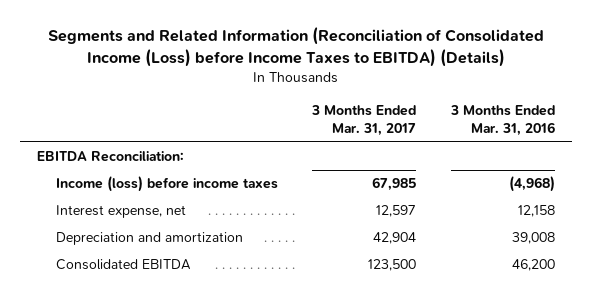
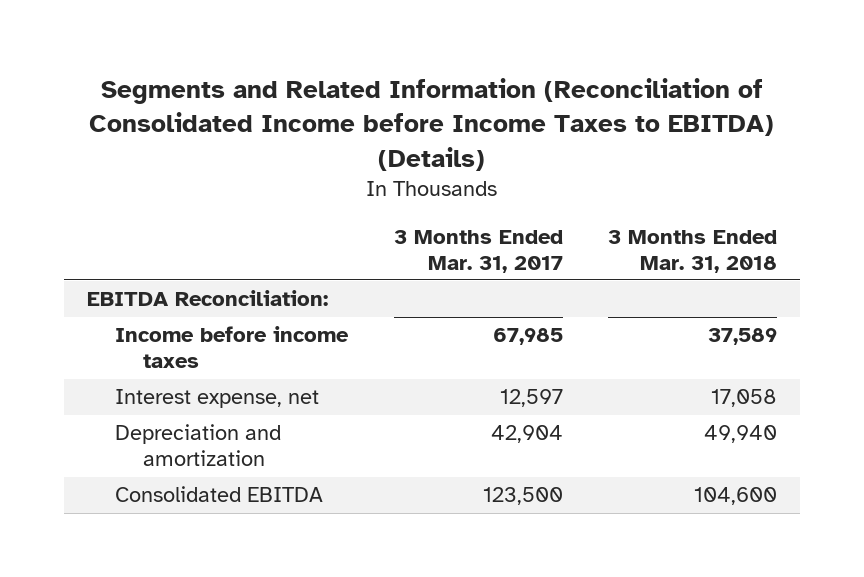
[47,27,544,68] Segments and Related Information (Reconciliation of Consolidated Income (Loss) before Income Taxes to EBITDA) (Details) -> [89,78,775,171] Segments and Related Information (Reconciliation of Consolidated Income before Income Taxes to EBITDA) (Details)
[449,104,555,137] 3 Months Ended Mar. 31, 2016 -> none
none -> [608,229,778,273] 3 Months Ended Mar. 31, 2018
[55,176,278,193] Income (loss) before income taxes -> [115,326,350,369] Income before income taxes

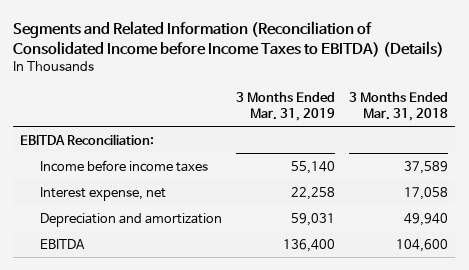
[393,229,563,273] 3 Months Ended Mar. 31, 2017 -> none
none -> [235,92,335,121] 3 Months Ended Mar. 31, 2019
[115,486,324,503] Consolidated EBITDA -> [39,238,85,249] EBITDA

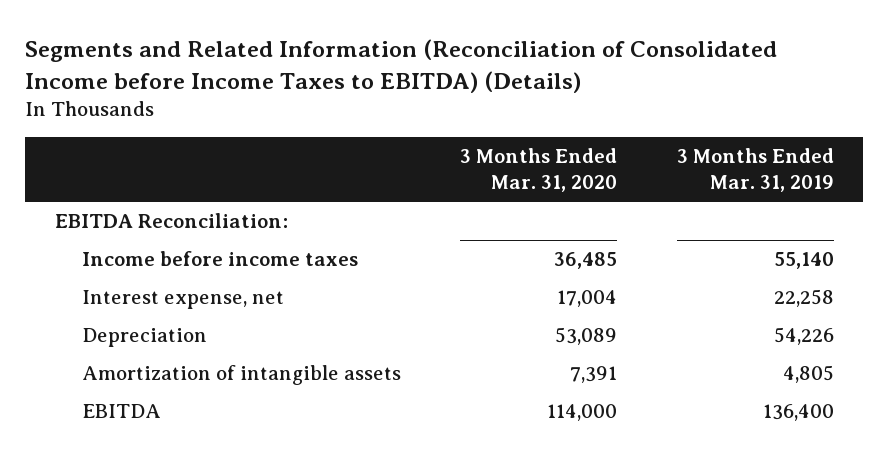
[349,92,449,121] 3 Months Ended Mar. 31, 2018 -> none
none -> [460,148,618,193] 3 Months Ended Mar. 31, 2020
[39,212,222,227] Depreciation and amortization -> none
none -> [82,328,208,348] Depreciation
none -> [82,365,402,386] Amortization of intangible assets

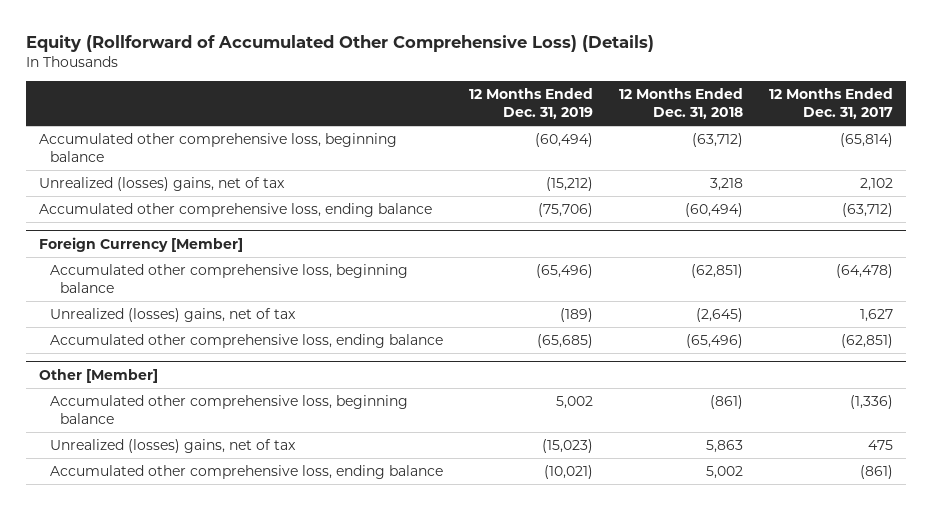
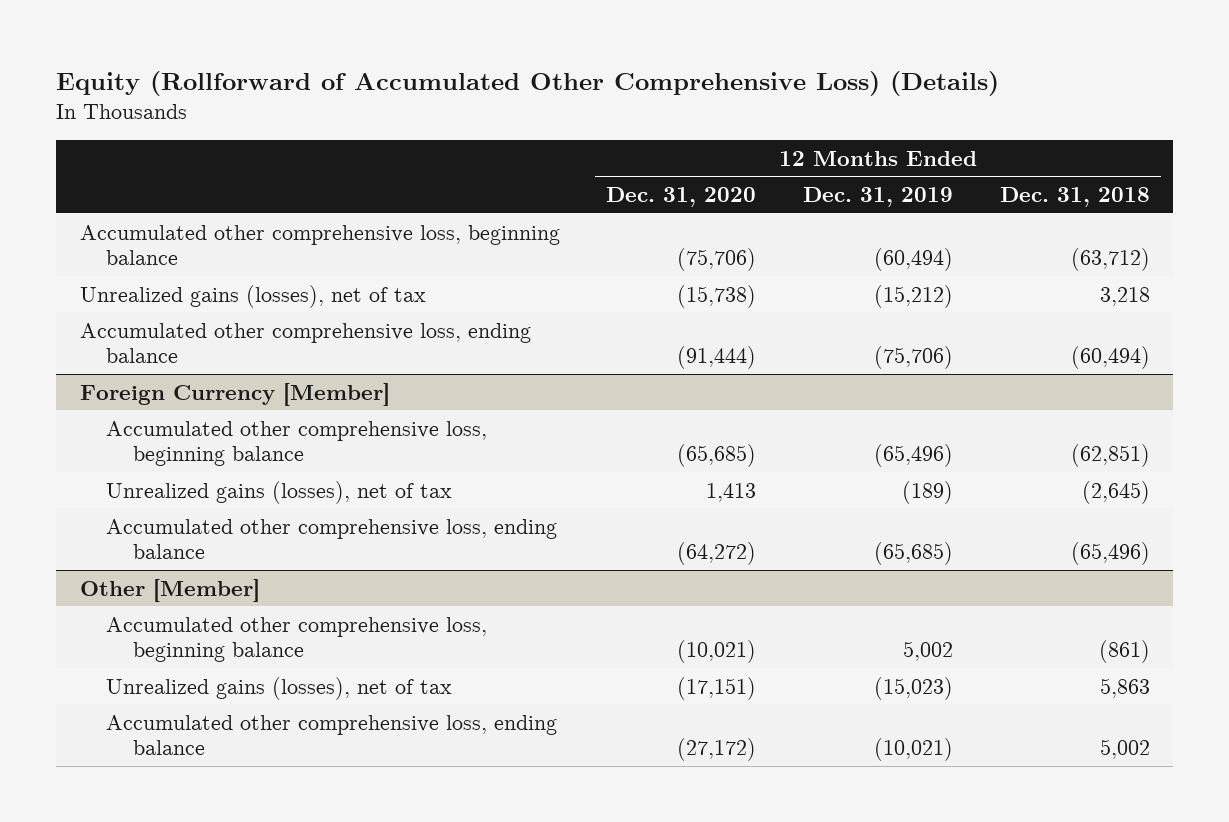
[768,88,893,120] 12 Months Ended Dec. 31, 2017 -> none
none -> [606,187,757,208] Dec. 31, 2020
[38,177,285,192] Unrealized (losses) gains, net of tax -> [79,284,426,308] Unrealized gains (losses), net of tax
[49,308,296,323] Unrealized (losses) gains, net of tax -> [106,480,453,504] Unrealized gains (losses), net of tax
[49,439,296,454] Unrealized (losses) gains, net of tax -> [106,676,453,700] Unrealized gains (losses), net of tax

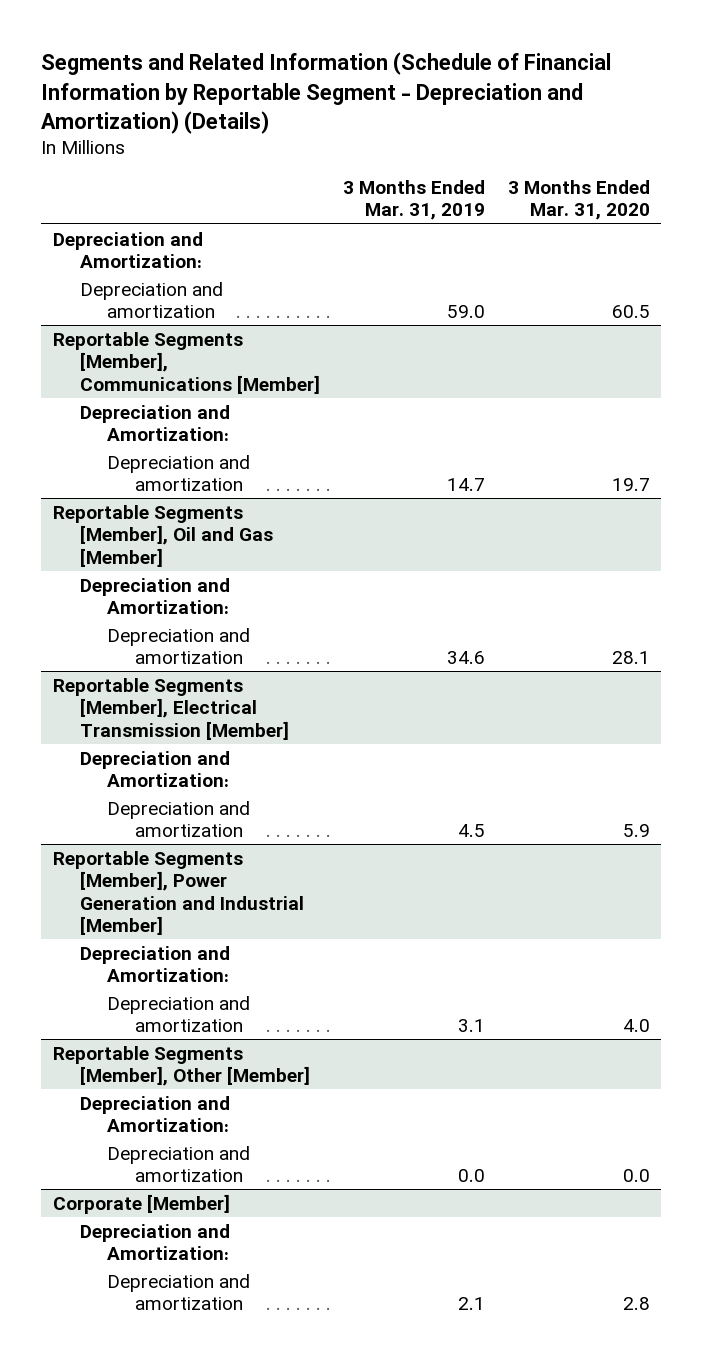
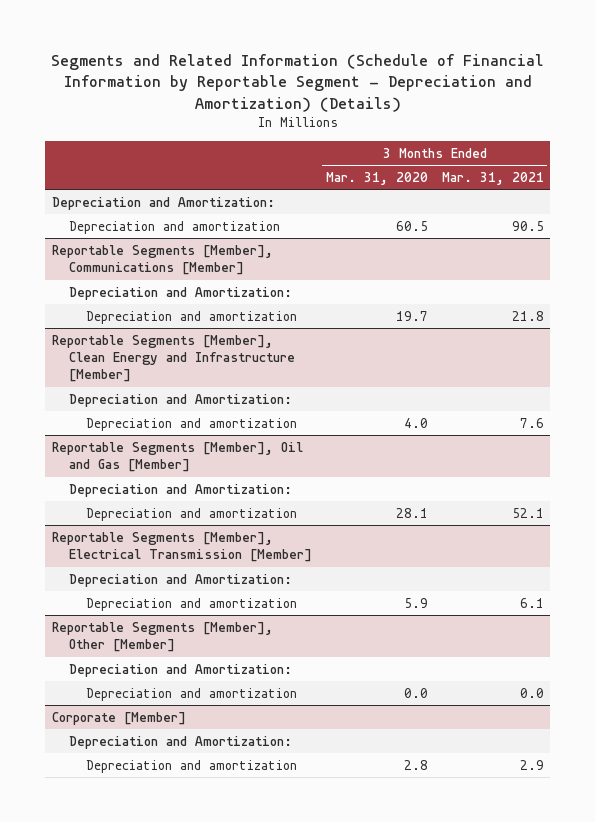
[342,179,485,221] 3 Months Ended Mar. 31, 2019 -> none
none -> [441,171,544,185] Mar. 31, 2021
none -> [51,334,295,383] Reportable Segments [Member], Clean Energy and Infrastructure [Member]
none -> [68,393,292,407] Depreciation and Amortization:
none -> [85,417,297,431] Depreciation and amortization
[52,850,304,936] Reportable Segments [Member], Power Generation and Industrial [Member] -> none
[79,945,230,983] Depreciation and Amortization: -> none
[107,995,251,1033] Depreciation and amortization -> none

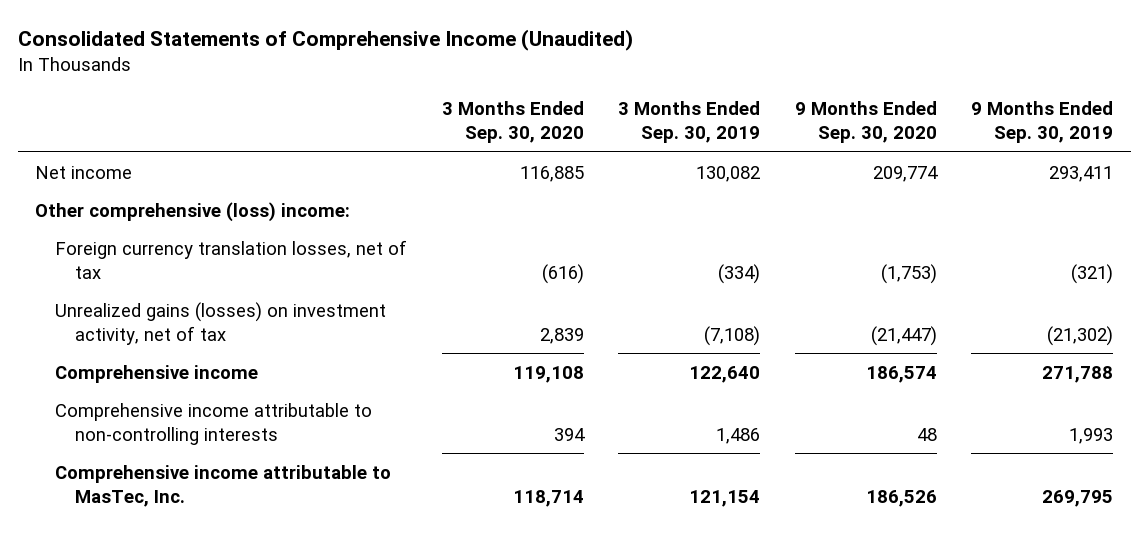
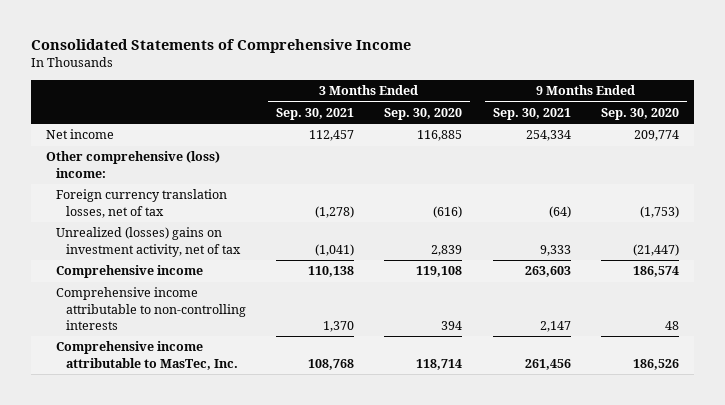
[17,29,633,52] Consolidated Statements of Comprehensive Income (Unaudited) -> [31,39,412,54] Consolidated Statements of Comprehensive Income
[618,101,761,144] 3 Months Ended Sep. 30, 2019 -> none
[971,101,1114,144] 9 Months Ended Sep. 30, 2019 -> none
none -> [276,108,355,121] Sep. 30, 2021
none -> [492,108,571,121] Sep. 30, 2021
[55,301,387,345] Unrealized gains (losses) on investment activity, net of tax -> [55,227,241,257] Unrealized (losses) gains on investment activity, net of tax

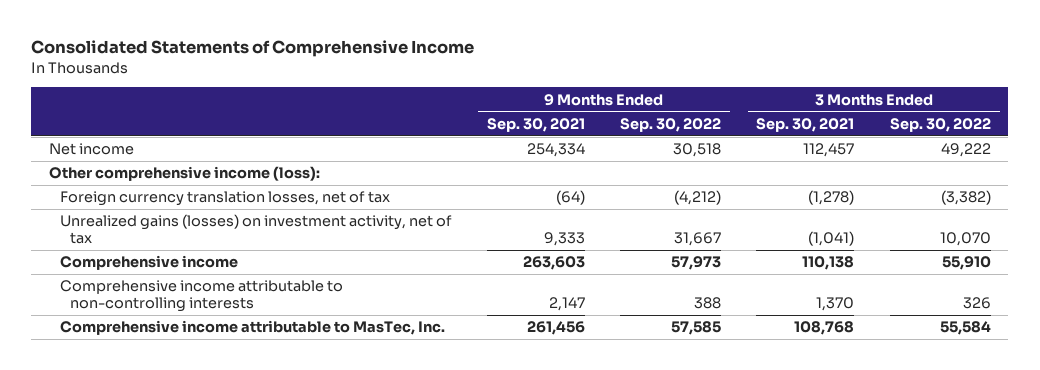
[384,108,463,121] Sep. 30, 2020 -> none
[601,108,680,121] Sep. 30, 2020 -> none
none -> [620,117,722,132] Sep. 30, 2022
none -> [889,117,991,132] Sep. 30, 2022
[46,151,221,178] Other comprehensive (loss) income: -> [48,166,320,182] Other comprehensive income (loss):
[55,227,241,257] Unrealized (losses) gains on investment activity, net of tax -> [59,214,452,245] Unrealized gains (losses) on investment activity, net of tax

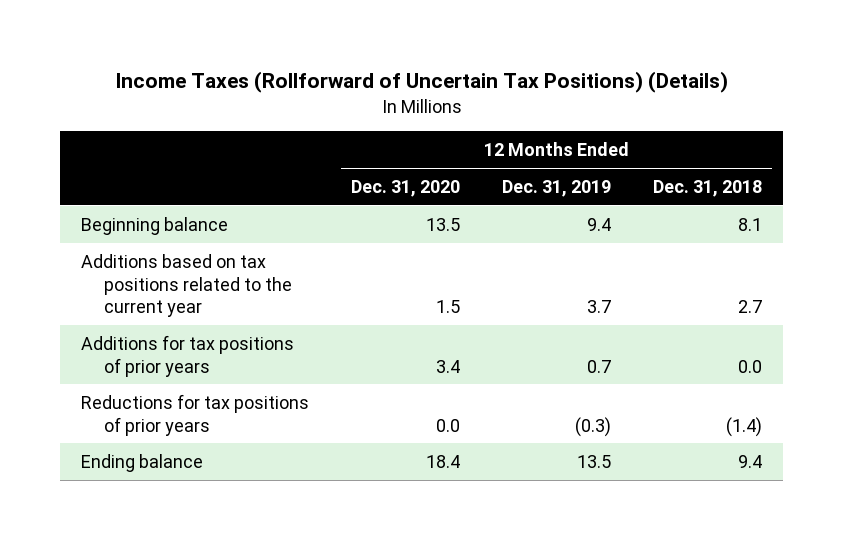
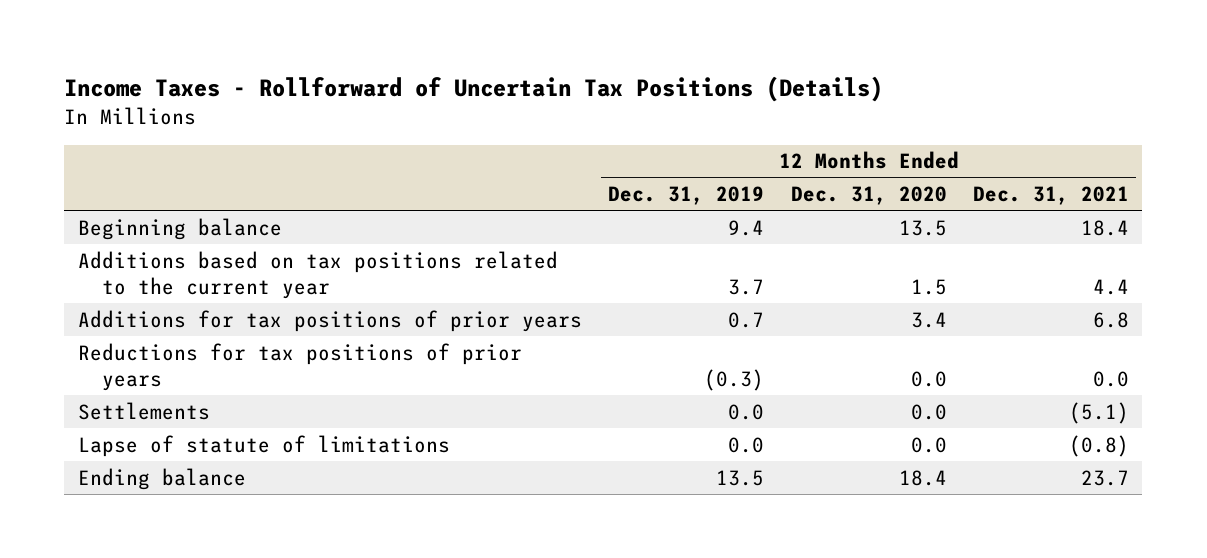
[114,71,728,94] Income Taxes (Rollforward of Uncertain Tax Positions) (Details) -> [64,76,884,103] Income Taxes - Rollforward of Uncertain Tax Positions (Details)
[652,179,762,197] Dec. 31, 2018 -> none
none -> [973,186,1130,206] Dec. 31, 2021
none -> [77,401,210,420] Settlements
none -> [77,434,450,457] Lapse of statute of limitations

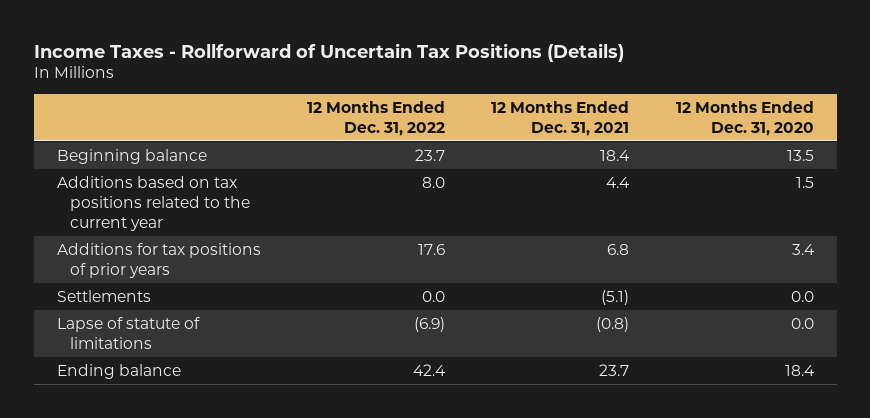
[608,186,765,206] Dec. 31, 2019 -> none
none -> [307,100,446,136] 12 Months Ended Dec. 31, 2022
[77,342,522,391] Reductions for tax positions of prior years -> none

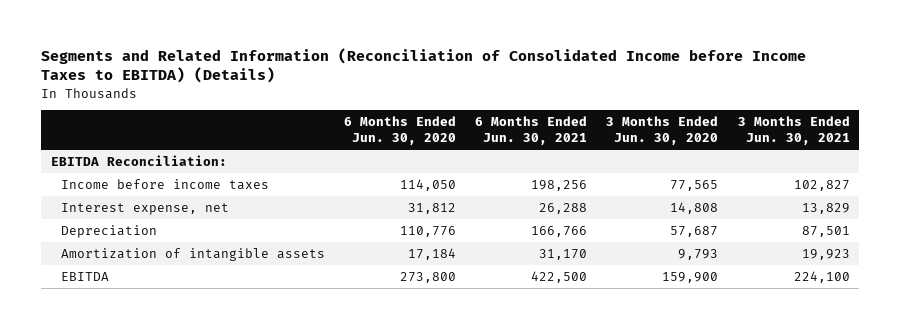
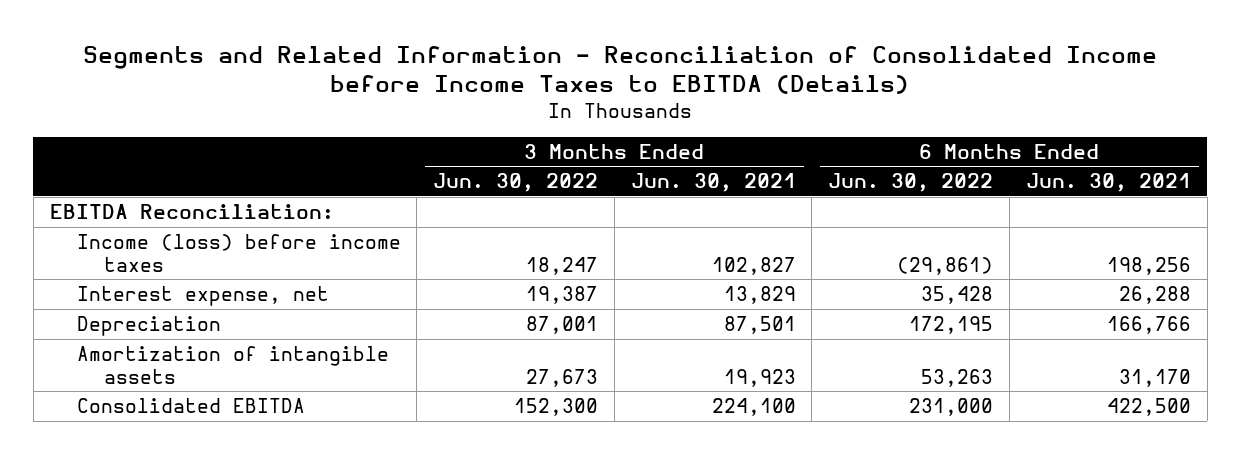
[41,47,807,84] Segments and Related Information (Reconciliation of Consolidated Income before Income Taxes to EBITDA) (Details) -> [83,45,1158,95] Segments and Related Information - Reconciliation of Consolidated Income before Income Taxes to EBITDA (Details)
[344,115,457,146] 6 Months Ended Jun. 30, 2020 -> none
[606,115,719,146] 3 Months Ended Jun. 30, 2020 -> none
none -> [433,173,599,193] Jun. 30, 2022
none -> [828,173,994,193] Jun. 30, 2022
[60,178,269,190] Income before income taxes -> [76,233,401,272] Income (loss) before income taxes
[60,271,109,281] EBITDA -> [76,397,305,413] Consolidated EBITDA

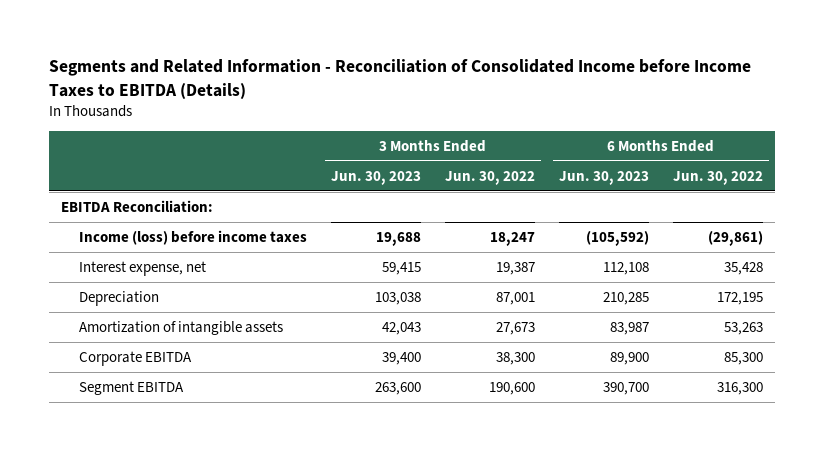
[630,173,796,193] Jun. 30, 2021 -> none
[1025,173,1191,193] Jun. 30, 2021 -> none
none -> [330,170,421,185] Jun. 30, 2023
none -> [558,170,649,185] Jun. 30, 2023
none -> [78,350,192,366] Corporate EBITDA
[76,397,305,413] Consolidated EBITDA -> [78,380,184,395] Segment EBITDA
[514,397,599,416] 152,300 -> [488,381,535,395] 190,600
[909,397,994,416] 231,000 -> [716,381,763,395] 316,300

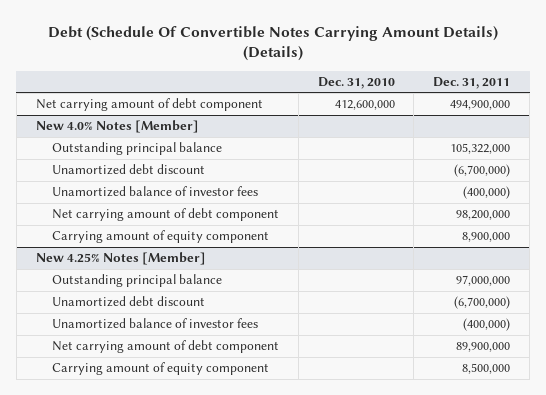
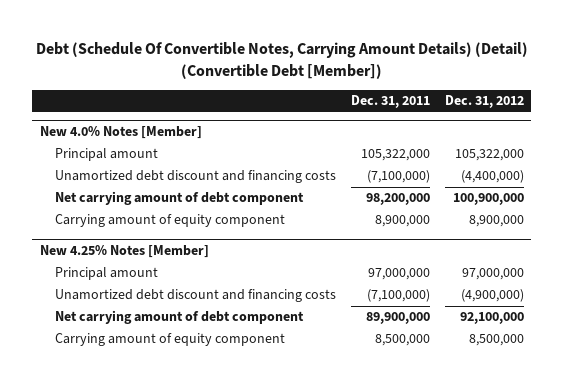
[47,25,498,62] Debt (Schedule Of Convertible Notes Carrying Amount Details) (Details) -> [35,41,528,79] Debt (Schedule Of Convertible Notes, Carrying Amount Details) (Detail) (Convertible Debt [Member])
[317,76,395,89] Dec. 31, 2010 -> none
none -> [445,95,525,109] Dec. 31, 2012
[35,98,263,112] Net carrying amount of debt component -> none
[51,186,258,198] Unamortized balance of investor fees -> none
[51,142,222,156] Outstanding principal balance -> [55,148,159,162] Principal amount
[51,164,205,176] Unamortized debt discount -> [55,170,337,184] Unamortized debt discount and financing costs
[454,164,511,178] (6,700,000) -> [367,170,431,184] (7,100,000)
[51,318,258,330] Unamortized balance of investor fees -> none
[51,274,222,288] Outstanding principal balance -> [55,267,159,281] Principal amount
[51,296,205,308] Unamortized debt discount -> [55,289,337,303] Unamortized debt discount and financing costs
[454,296,511,310] (6,700,000) -> [367,289,431,303] (7,100,000)

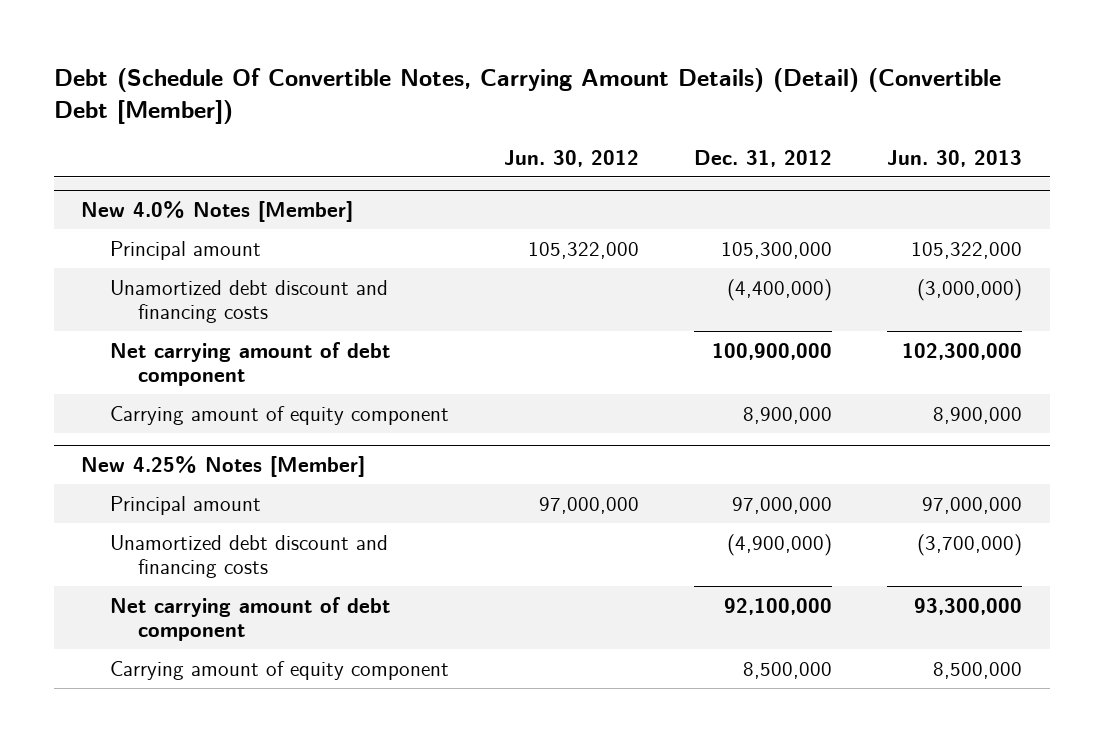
[351,95,431,109] Dec. 31, 2011 -> none
none -> [503,149,639,167] Jun. 30, 2012
none -> [887,149,1023,167] Jun. 30, 2013
[455,149,525,162] 105,322,000 -> [721,241,833,259] 105,300,000

